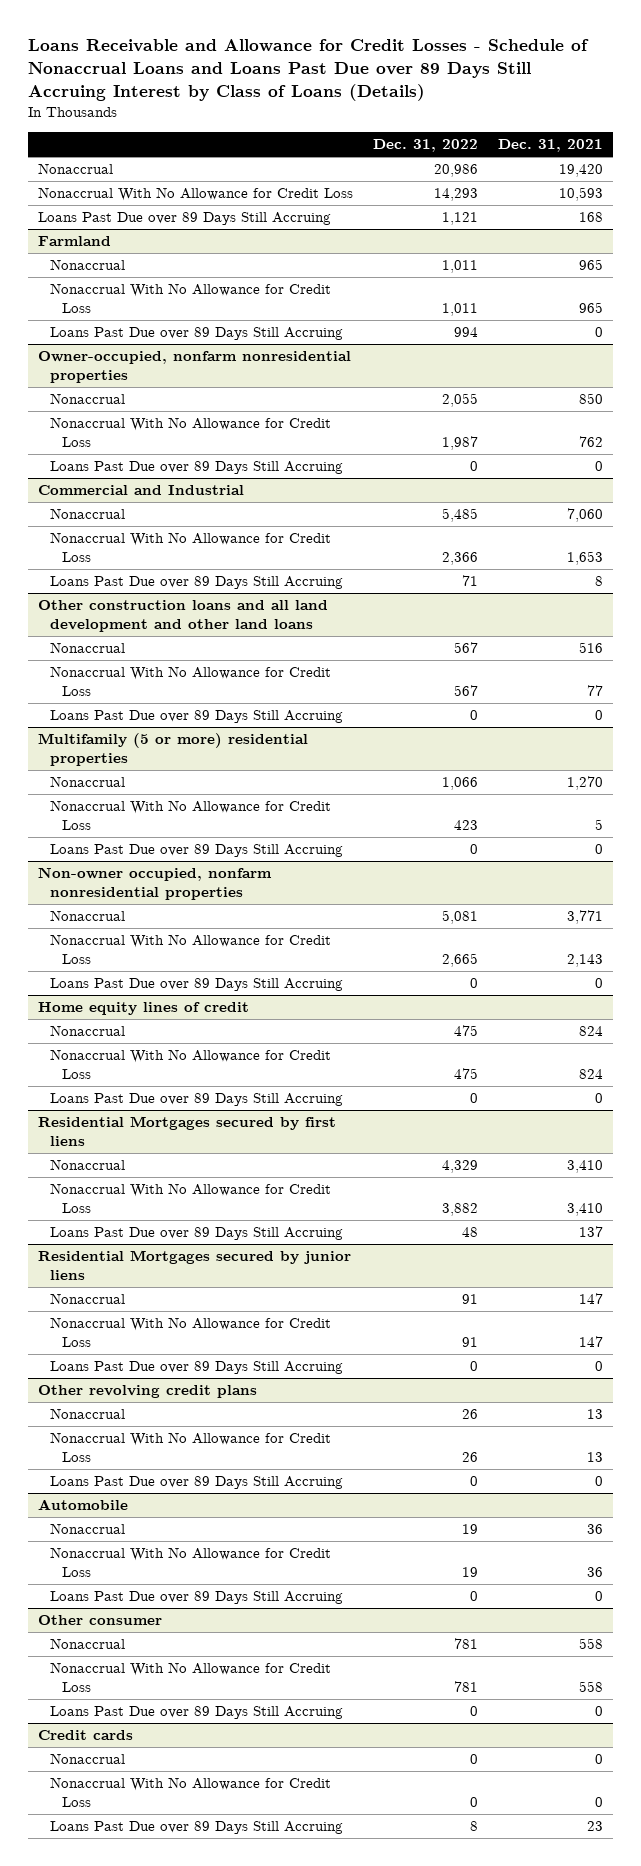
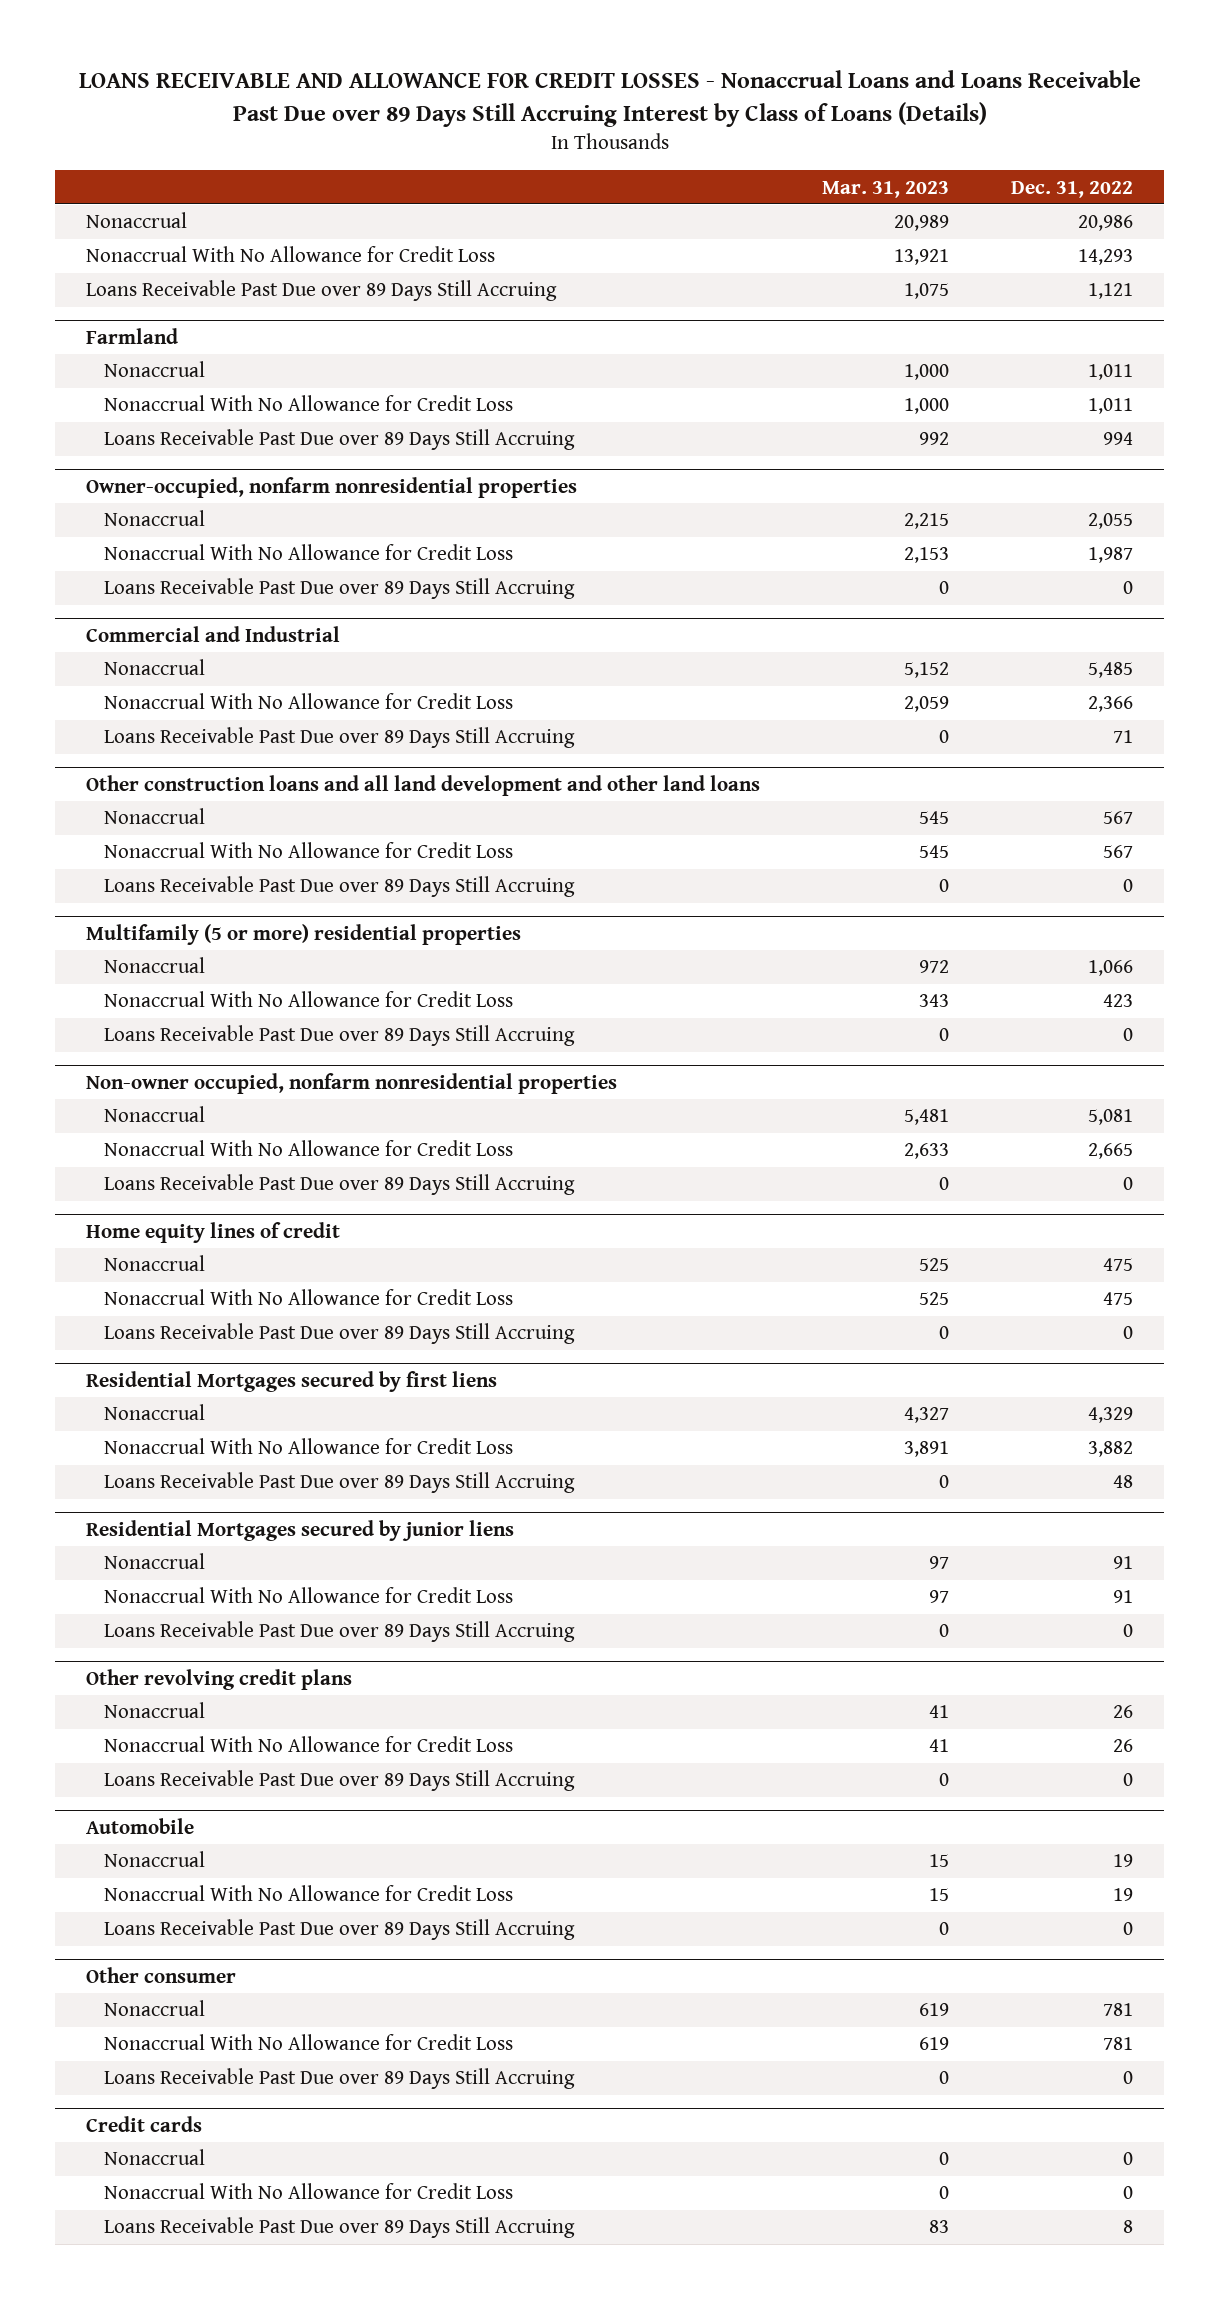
[28,39,590,102] Loans Receivable and Allowance for Credit Losses - Schedule of Nonaccrual Loans and Loans Past Due over 89 Days Still Accruing Interest by Class of Loans (Details) -> [78,70,1141,127] LOANS RECEIVABLE AND ALLOWANCE FOR CREDIT LOSSES - Nonaccrual Loans and Loans Receivable Past Due over 89 Days Still Accruing Interest by Class of Loans (Details)
[498,139,604,153] Dec. 31, 2021 -> none
none -> [822,180,950,198] Mar. 31, 2023
[38,212,332,226] Loans Past Due over 89 Days Still Accruing -> [86,280,558,302] Loans Receivable Past Due over 89 Days Still Accruing
[49,327,343,341] Loans Past Due over 89 Days Still Accruing -> [104,429,576,451] Loans Receivable Past Due over 89 Days Still Accruing
[49,461,343,475] Loans Past Due over 89 Days Still Accruing -> [104,578,576,600] Loans Receivable Past Due over 89 Days Still Accruing
[49,576,343,590] Loans Past Due over 89 Days Still Accruing -> [104,727,576,749] Loans Receivable Past Due over 89 Days Still Accruing
[49,710,343,724] Loans Past Due over 89 Days Still Accruing -> [104,876,576,898] Loans Receivable Past Due over 89 Days Still Accruing
[49,844,343,858] Loans Past Due over 89 Days Still Accruing -> [104,1025,576,1047] Loans Receivable Past Due over 89 Days Still Accruing
[49,978,343,992] Loans Past Due over 89 Days Still Accruing -> [104,1174,576,1196] Loans Receivable Past Due over 89 Days Still Accruing
[49,1093,343,1107] Loans Past Due over 89 Days Still Accruing -> [104,1323,576,1345] Loans Receivable Past Due over 89 Days Still Accruing
[49,1227,343,1241] Loans Past Due over 89 Days Still Accruing -> [104,1472,576,1494] Loans Receivable Past Due over 89 Days Still Accruing
[49,1361,343,1375] Loans Past Due over 89 Days Still Accruing -> [104,1621,576,1643] Loans Receivable Past Due over 89 Days Still Accruing
[49,1476,343,1490] Loans Past Due over 89 Days Still Accruing -> [104,1770,576,1792] Loans Receivable Past Due over 89 Days Still Accruing
[49,1591,343,1605] Loans Past Due over 89 Days Still Accruing -> [104,1919,576,1941] Loans Receivable Past Due over 89 Days Still Accruing
[49,1706,343,1720] Loans Past Due over 89 Days Still Accruing -> [104,2068,576,2090] Loans Receivable Past Due over 89 Days Still Accruing
[49,1821,343,1835] Loans Past Due over 89 Days Still Accruing -> [104,2217,576,2239] Loans Receivable Past Due over 89 Days Still Accruing

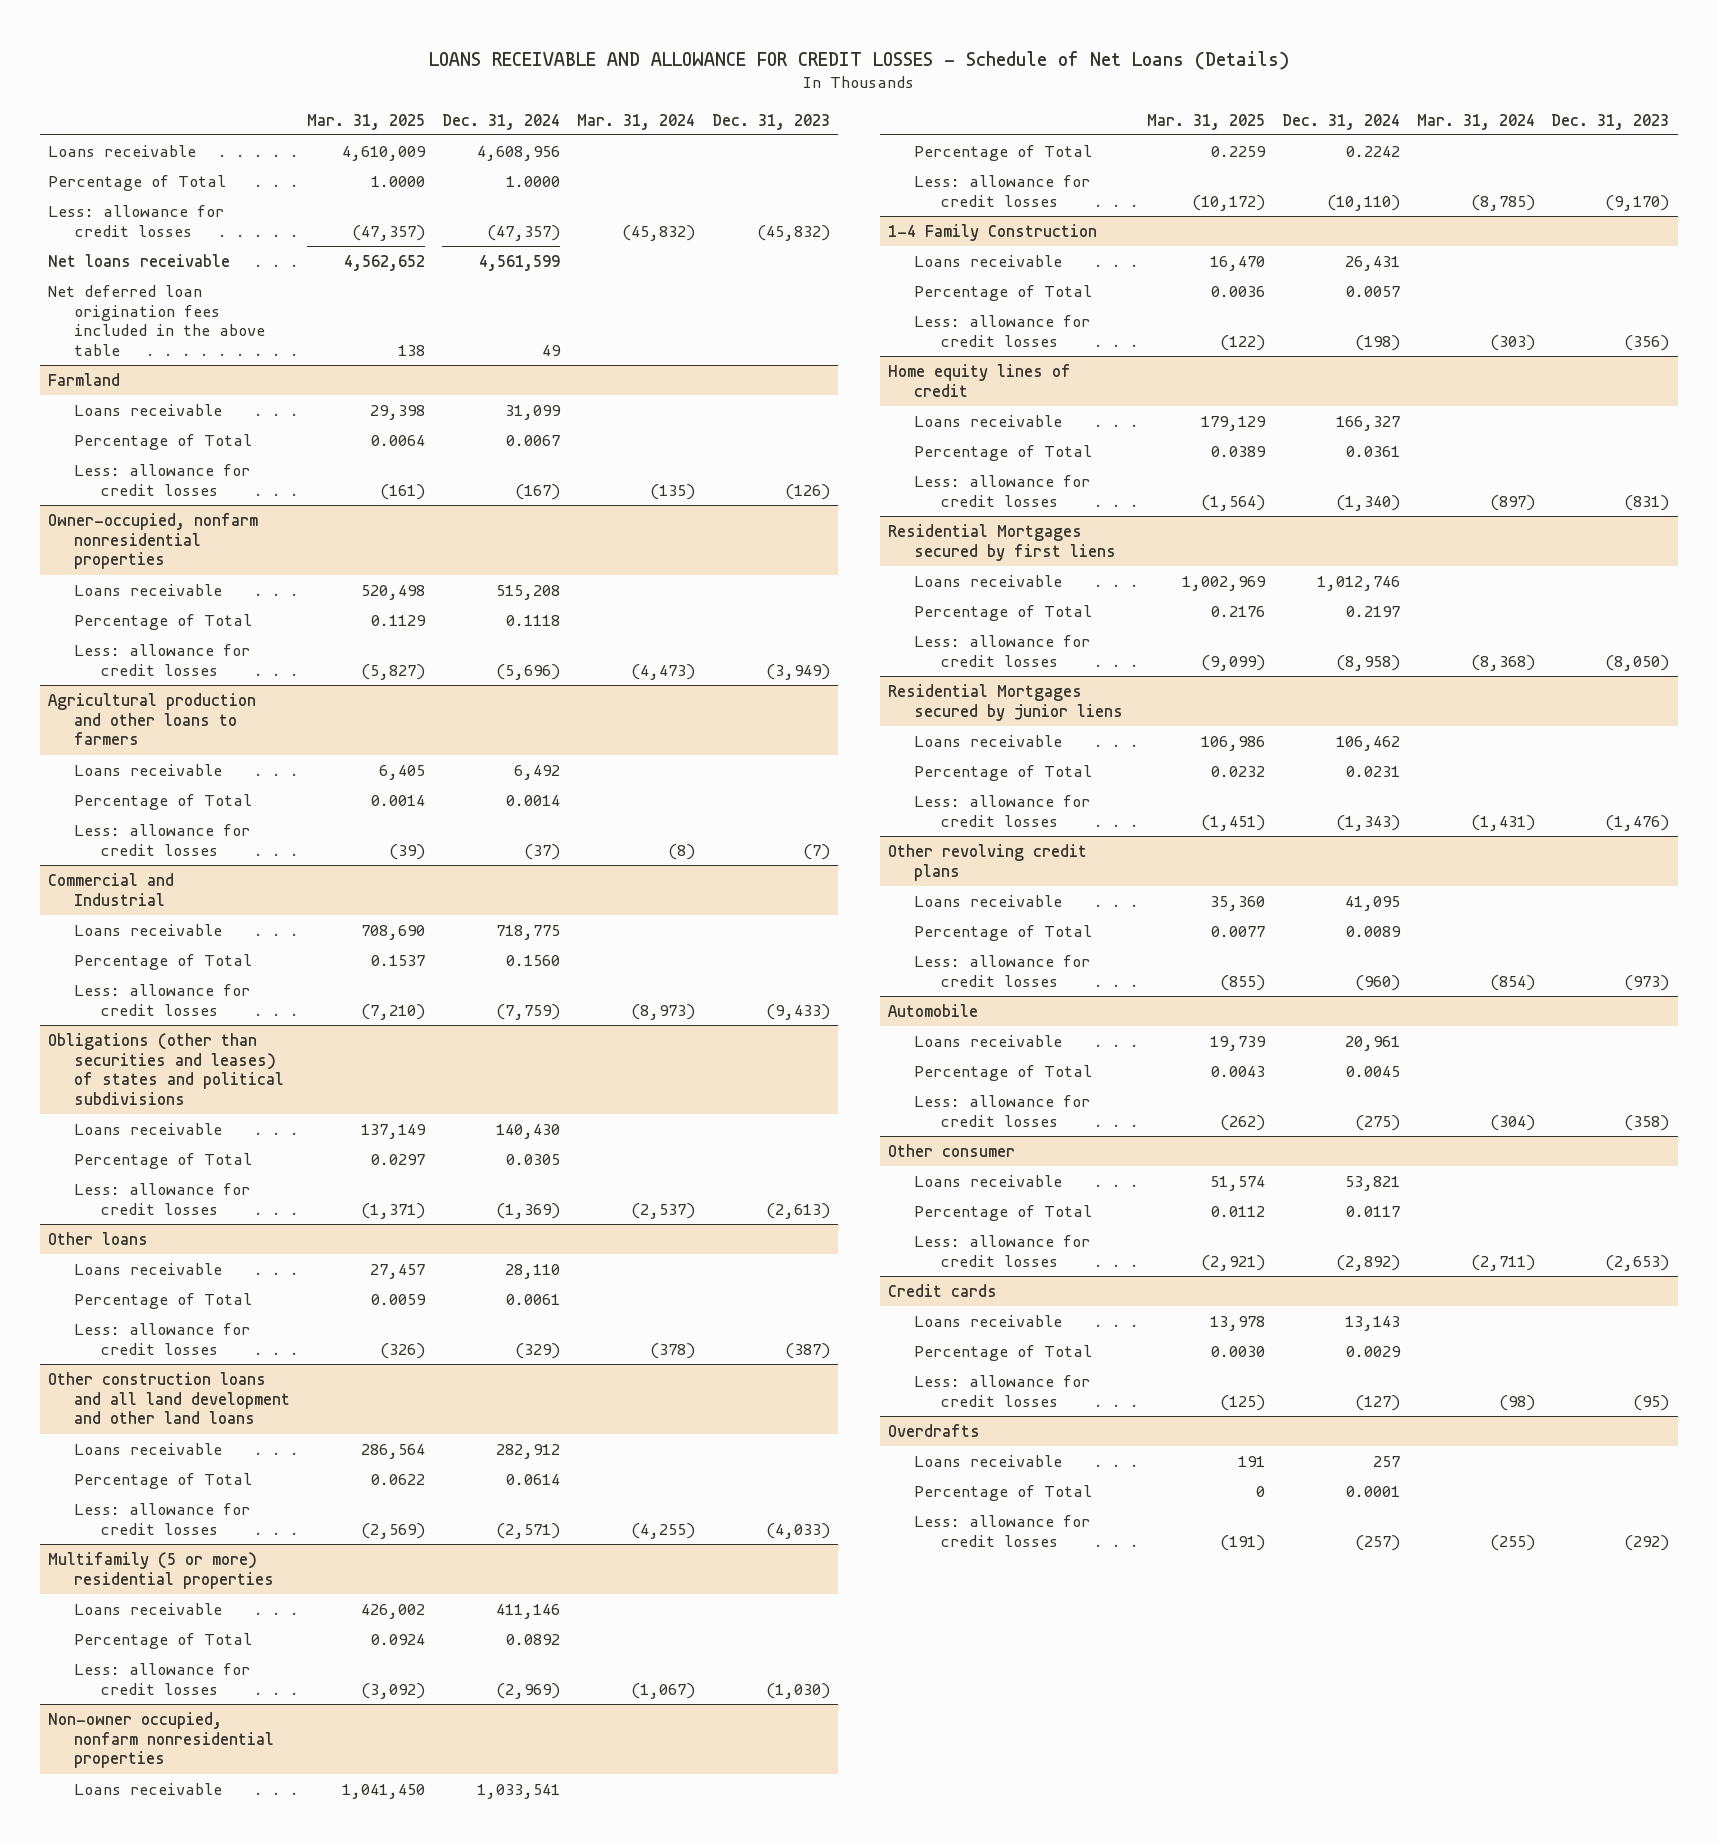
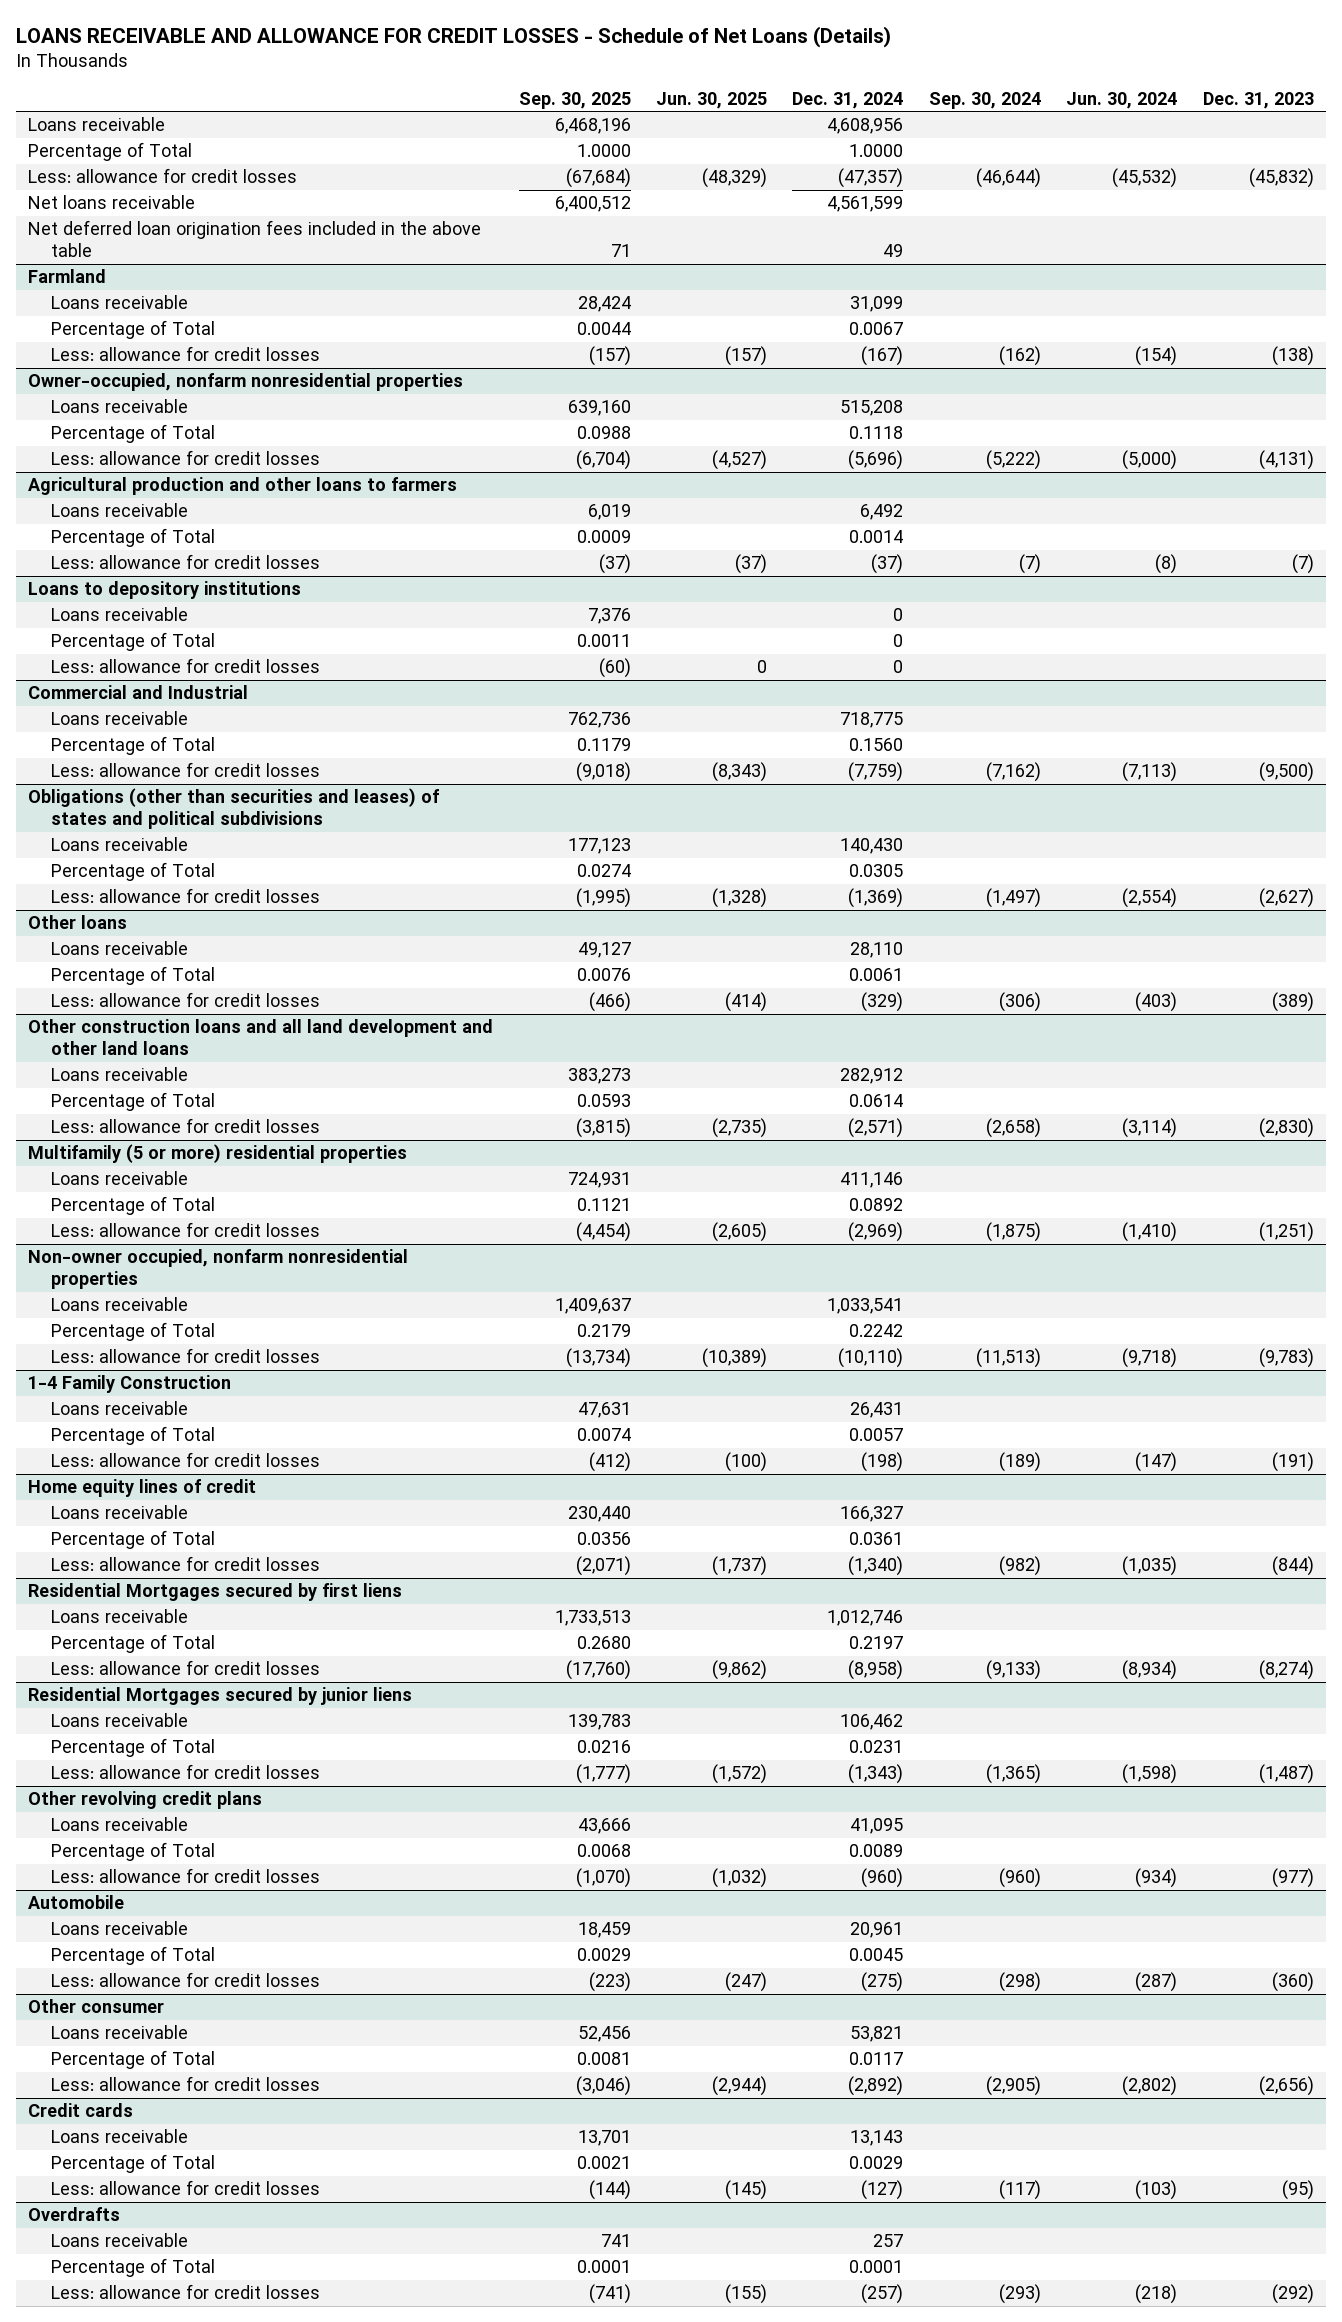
[307,113,426,130] Mar. 31, 2025 -> none
[576,113,695,130] Mar. 31, 2024 -> none
none -> [518,91,631,109] Sep. 30, 2025
none -> [656,91,768,109] Jun. 30, 2025
none -> [928,91,1041,109] Sep. 30, 2024
none -> [1066,91,1178,109] Jun. 30, 2024
[784,483,830,500] (126) -> [1271,346,1314,367] (138)
[765,663,830,680] (3,949) -> [1258,450,1314,471] (4,131)
none -> [28,581,302,600] Loans to depository institutions
none -> [51,607,189,622] Loans receivable
none -> [51,632,216,652] Percentage of Total
none -> [51,658,321,674] Less: allowance for credit losses
[765,1003,830,1020] (9,433) -> [1258,762,1314,783] (9,500)
[765,1202,830,1219] (2,613) -> [1258,888,1314,909] (2,627)
[784,1342,830,1359] (387) -> [1271,992,1314,1013] (389)
[765,1522,830,1539] (4,033) -> [1258,1118,1314,1139] (2,830)
[765,1682,830,1699] (1,030) -> [1258,1222,1314,1243] (1,251)
[1605,194,1670,211] (9,170) -> [1258,1348,1314,1369] (9,783)
[1624,334,1670,351] (356) -> [1271,1452,1314,1473] (191)
[1624,494,1670,511] (831) -> [1271,1556,1314,1577] (844)
[1605,654,1670,671] (8,050) -> [1258,1660,1314,1681] (8,274)
[1605,814,1670,831] (1,476) -> [1258,1764,1314,1785] (1,487)
[1624,974,1670,991] (973) -> [1271,1868,1314,1889] (977)
[1624,1114,1670,1131] (358) -> [1271,1972,1314,1993] (360)
[1605,1254,1670,1271] (2,653) -> [1258,2076,1314,2097] (2,656)

